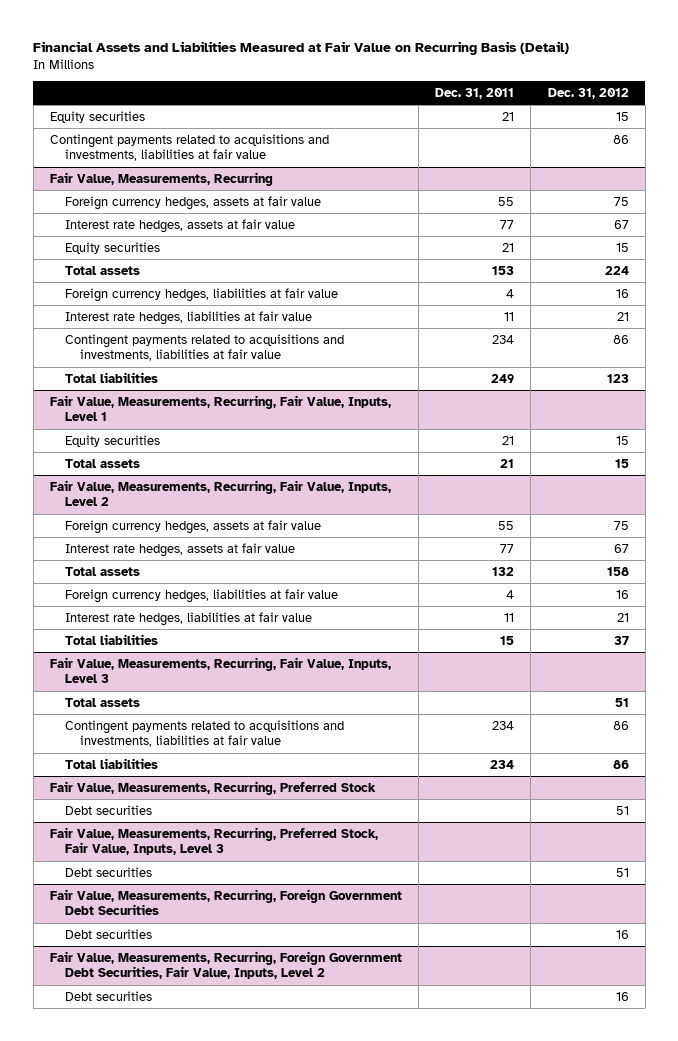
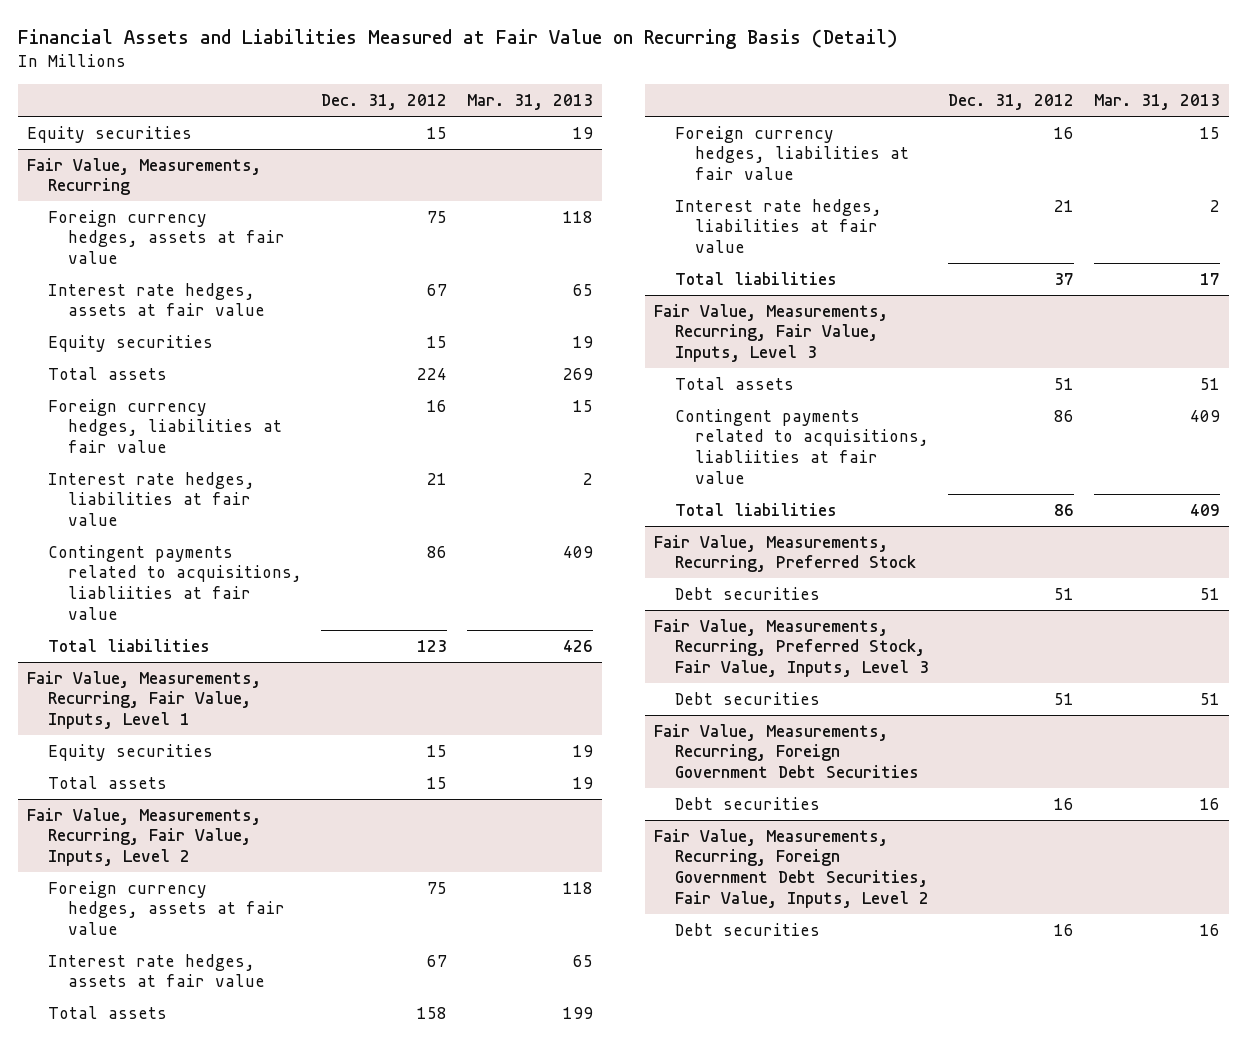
[435,87,515,99] Dec. 31, 2011 -> none
none -> [466,94,593,111] Mar. 31, 2013
[49,133,329,162] Contingent payments related to acquisitions and investments, liabilities at fair value -> none
[64,333,344,362] Contingent payments related to acquisitions and investments, liabilities at fair value -> [47,544,303,620] Contingent payments related to acquisitions, liabliities at fair value
[64,719,344,748] Contingent payments related to acquisitions and investments, liabilities at fair value -> [674,408,930,484] Contingent payments related to acquisitions, liabliities at fair value

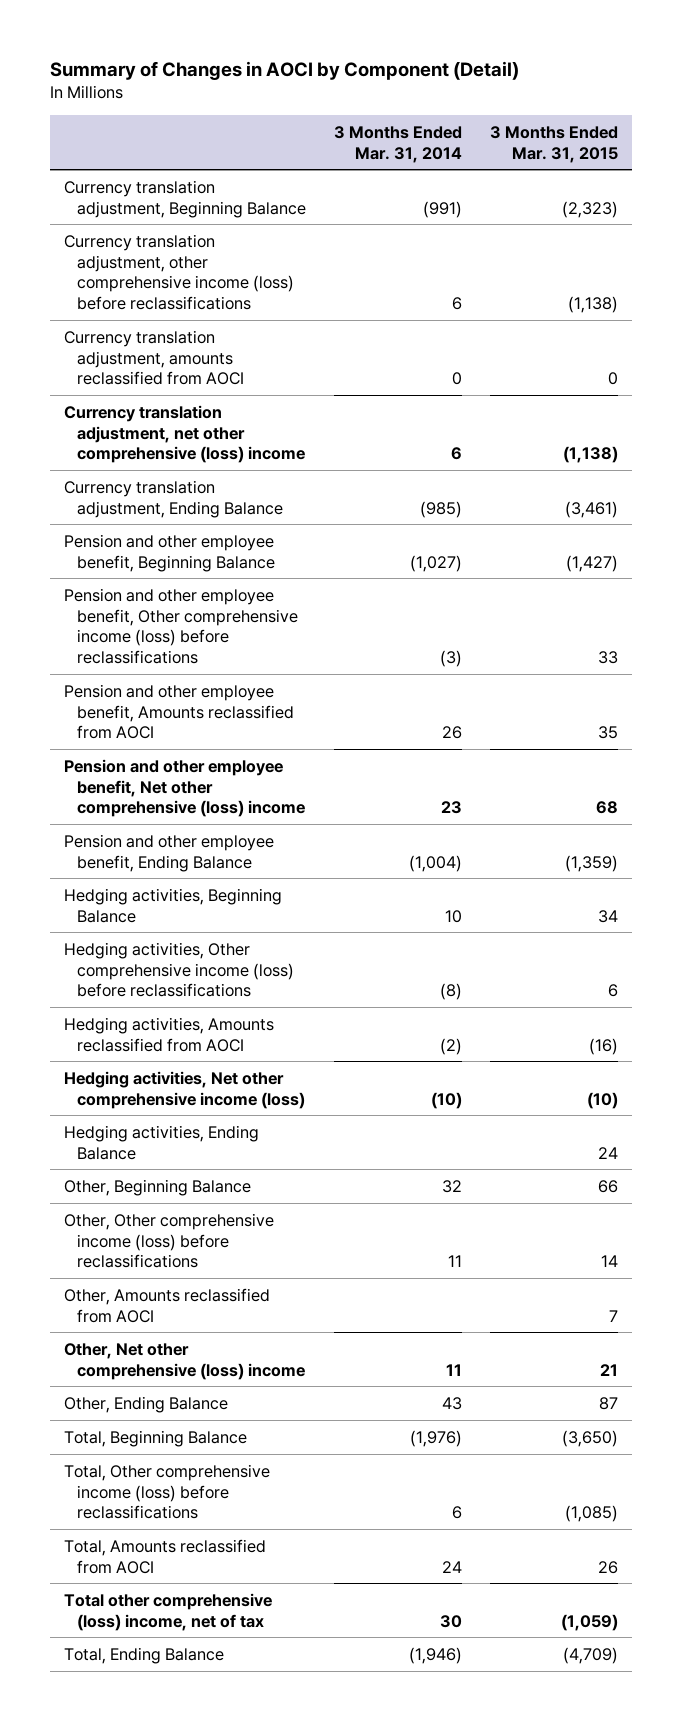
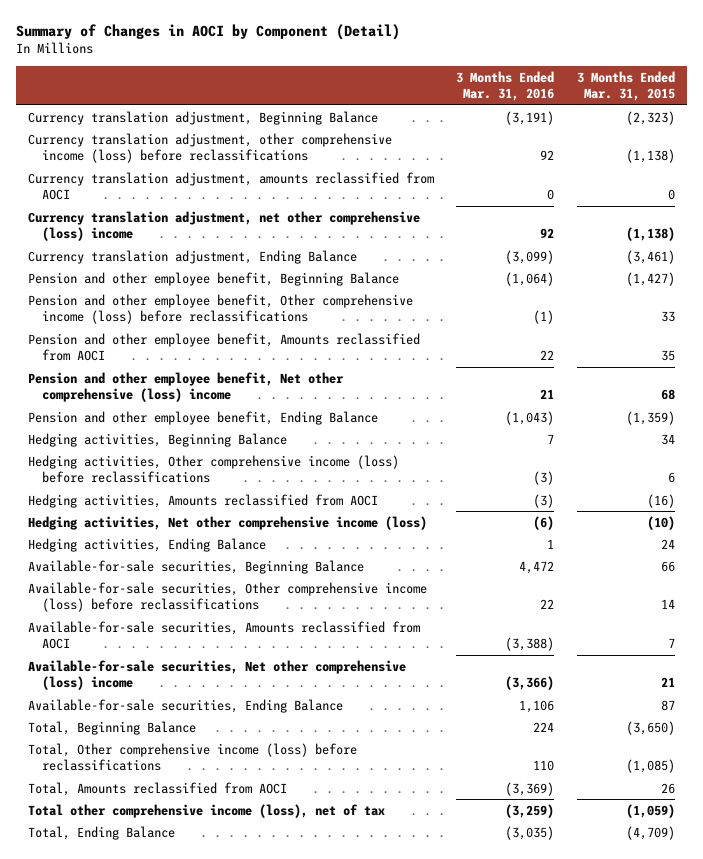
[334,125,463,163] 3 Months Ended Mar. 31, 2014 -> none
none -> [456,70,555,102] 3 Months Ended Mar. 31, 2016
[63,1178,251,1196] Other, Beginning Balance -> none
[63,1395,228,1413] Other, Ending Balance -> none
none -> [27,559,364,574] Available-for-sale securities, Beginning Balance
[63,1212,274,1269] Other, Other comprehensive income (loss) before reclassifications -> [27,581,427,612] Available-for-sale securities, Other comprehensive income (loss) before reclassifications
[63,1287,270,1323] Other, Amounts reclassified from AOCI -> [27,620,420,649] Available-for-sale securities, Amounts reclassified from AOCI
[63,1342,306,1380] Other, Net other comprehensive (loss) income -> [27,659,406,690] Available-for-sale securities, Net other comprehensive (loss) income
none -> [27,698,343,713] Available-for-sale securities, Ending Balance
[63,1592,272,1631] Total other comprehensive (loss) income, net of tax -> [27,803,385,818] Total other comprehensive income (loss), net of tax

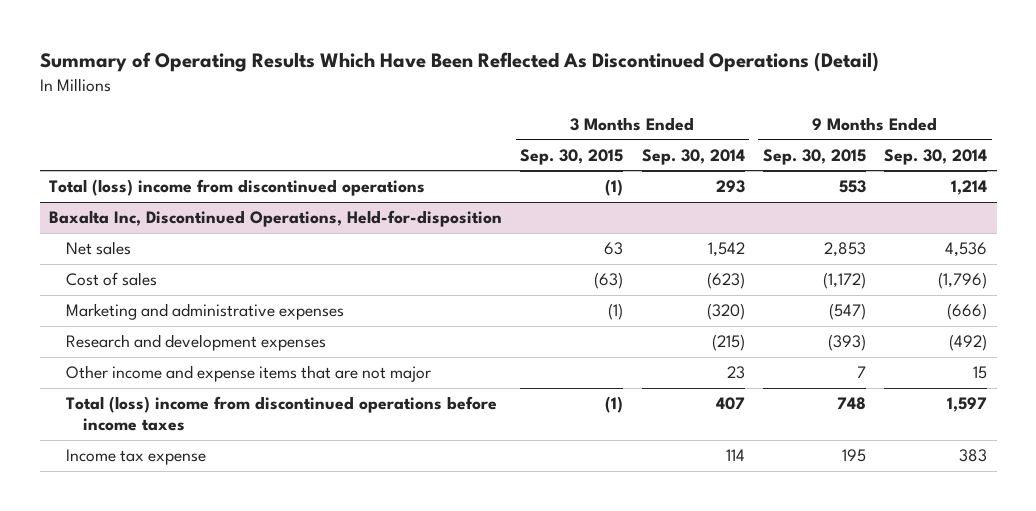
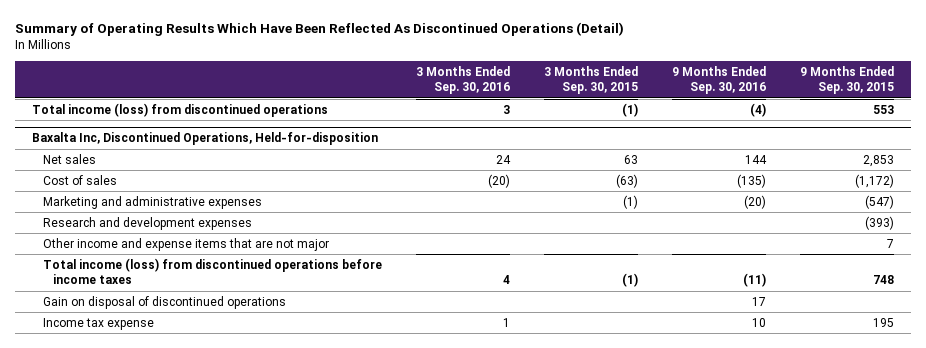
[641,148,745,165] Sep. 30, 2014 -> none
[884,148,988,165] Sep. 30, 2014 -> none
none -> [415,66,510,95] 3 Months Ended Sep. 30, 2016
none -> [672,66,767,95] 9 Months Ended Sep. 30, 2016
[48,179,425,197] Total (loss) income from discontinued operations -> [32,102,329,117] Total income (loss) from discontinued operations
[66,396,498,432] Total (loss) income from discontinued operations before income taxes -> [42,257,382,284] Total income (loss) from discontinued operations before income taxes
none -> [42,295,286,309] Gain on disposal of discontinued operations

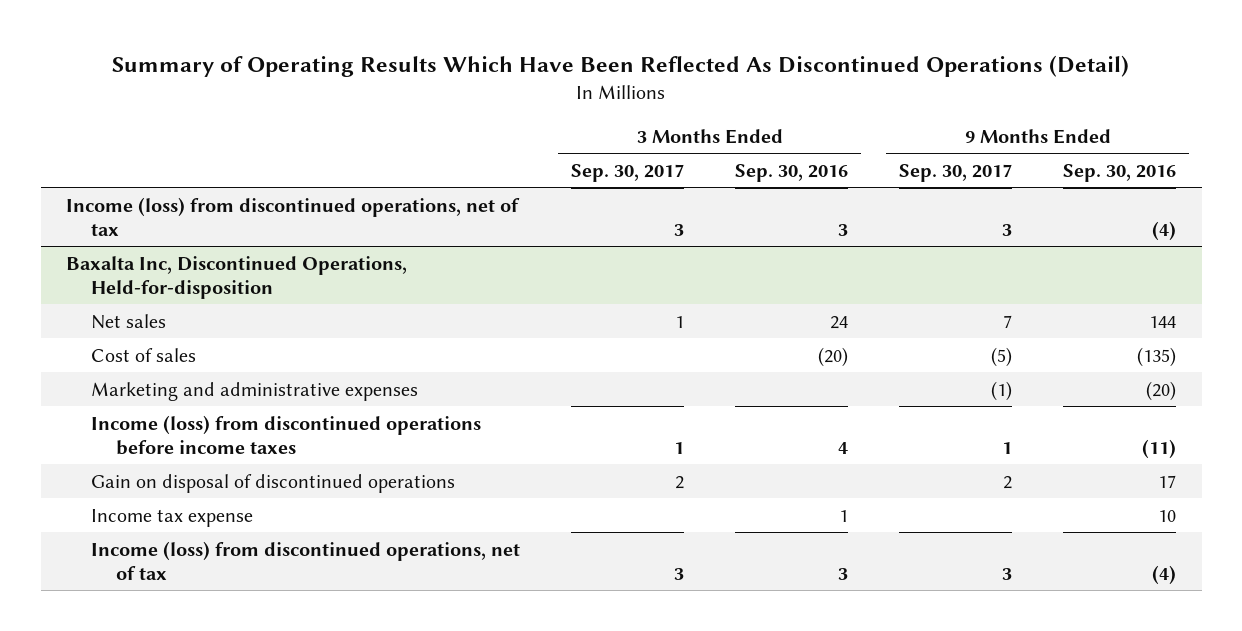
[543,66,638,95] 3 Months Ended Sep. 30, 2015 -> none
[800,66,895,95] 9 Months Ended Sep. 30, 2015 -> none
none -> [571,163,685,182] Sep. 30, 2017
none -> [899,163,1013,182] Sep. 30, 2017
[32,102,329,117] Total income (loss) from discontinued operations -> [66,196,521,236] Income (loss) from discontinued operations, net of tax
[42,216,252,230] Research and development expenses -> none
[42,237,329,251] Other income and expense items that are not major -> none
[42,257,382,284] Total income (loss) from discontinued operations before income taxes -> [91,414,482,455] Income (loss) from discontinued operations before income taxes
none -> [91,540,521,580] Income (loss) from discontinued operations, net of tax

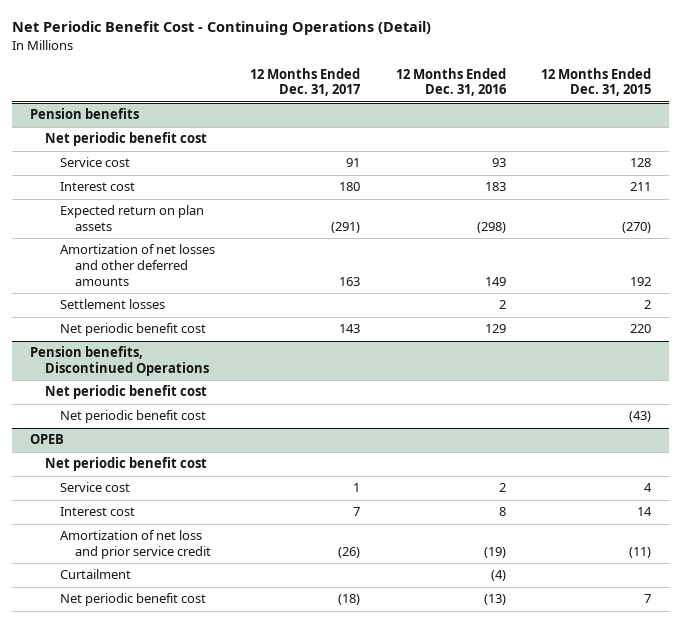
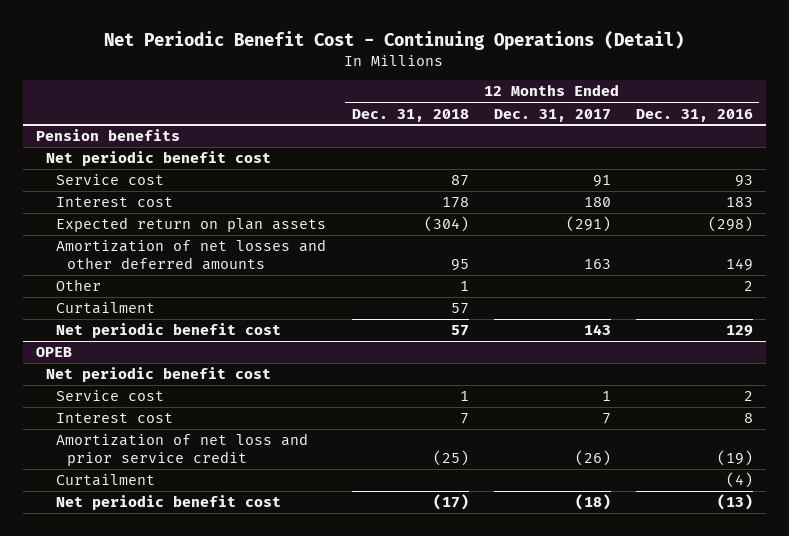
[540,67,651,97] 12 Months Ended Dec. 31, 2015 -> none
none -> [351,108,469,122] Dec. 31, 2018
[60,299,166,310] Settlement losses -> none
none -> [56,279,102,292] Other
none -> [56,302,156,315] Curtailment
[30,346,210,377] Pension benefits, Discontinued Operations -> none
[45,385,208,400] Net periodic benefit cost -> none
[60,410,207,424] Net periodic benefit cost -> none

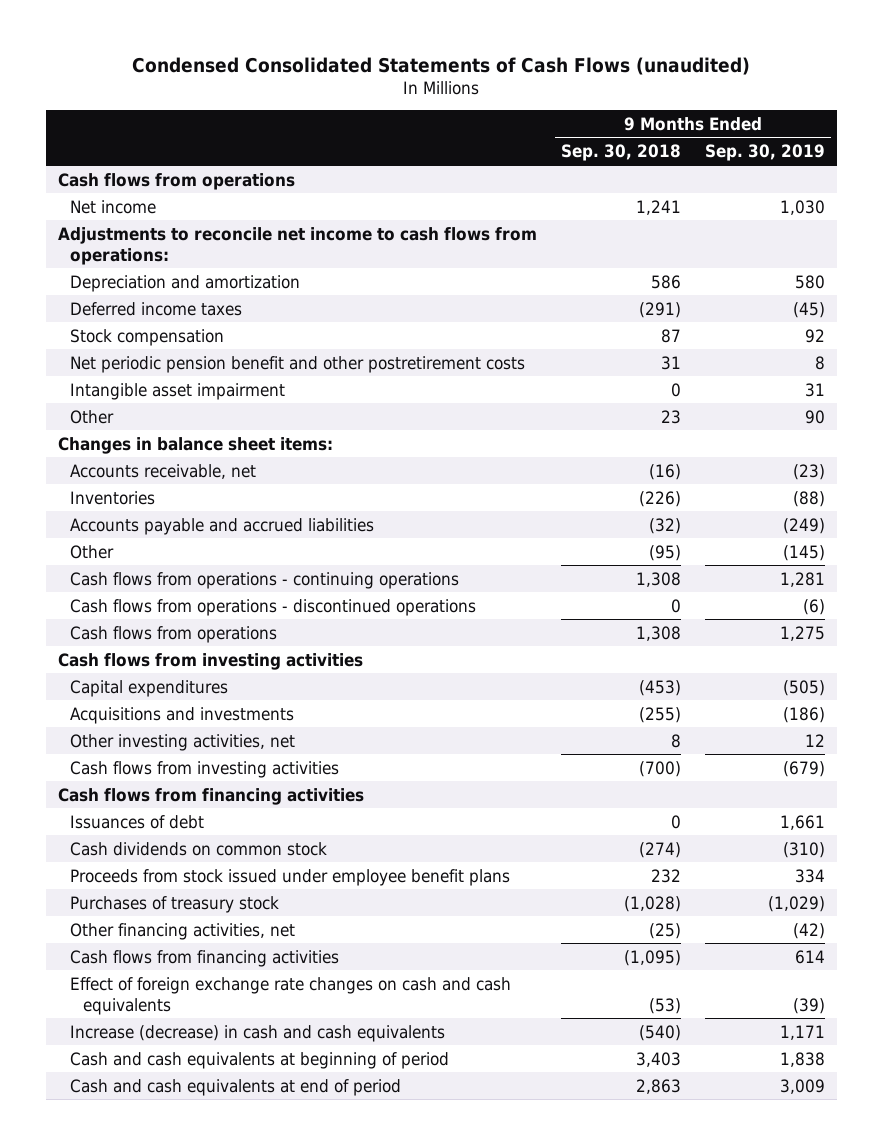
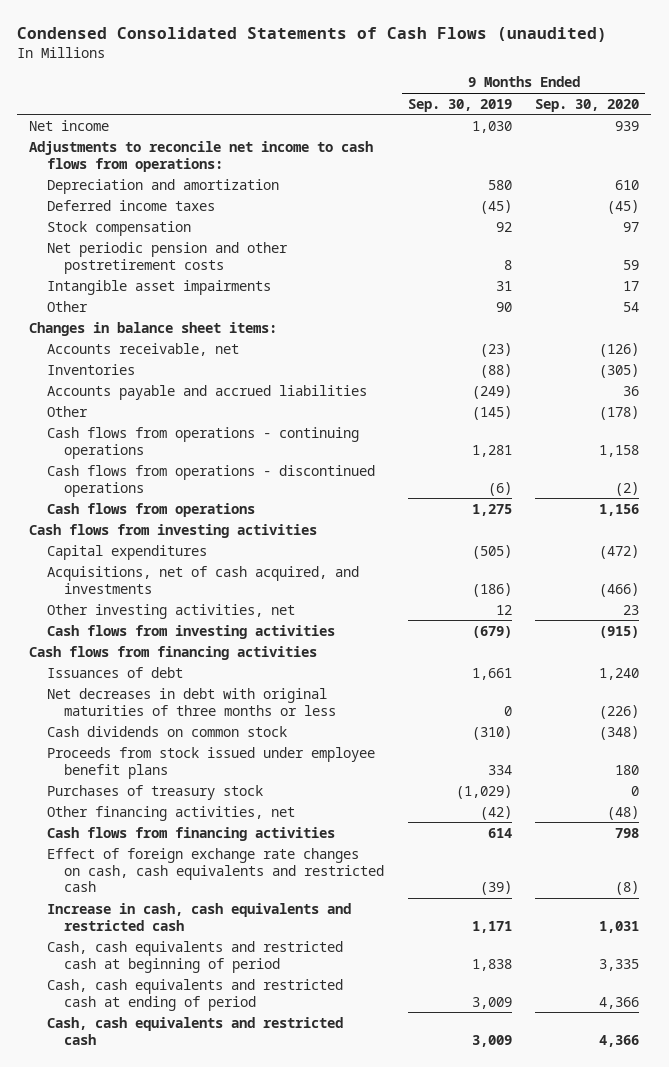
[560,144,681,162] Sep. 30, 2018 -> none
none -> [535,98,640,112] Sep. 30, 2020
[58,172,296,190] Cash flows from operations -> none
[70,355,526,373] Net periodic pension benefit and other postretirement costs -> [46,241,288,274] Net periodic pension and other postretirement costs
[70,382,286,400] Intangible asset impairment -> [46,279,271,295] Intangible asset impairments
[70,706,295,724] Acquisitions and investments -> [46,565,359,594] Acquisitions, net of cash acquired, and investments
none -> [46,687,337,716] Net decreases in debt with original maturities of three months or less
[70,976,512,1015] Effect of foreign exchange rate changes on cash and cash equivalents -> [46,847,385,893] Effect of foreign exchange rate changes on cash, cash equivalents and restricted cash
[70,1024,446,1042] Increase (decrease) in cash and cash equivalents -> [46,902,351,931] Increase in cash, cash equivalents and restricted cash
[70,1051,450,1069] Cash and cash equivalents at beginning of period -> [46,940,343,973] Cash, cash equivalents and restricted cash at beginning of period
[70,1078,402,1096] Cash and cash equivalents at end of period -> [46,978,343,1011] Cash, cash equivalents and restricted cash at ending of period
none -> [46,1016,343,1045] Cash, cash equivalents and restricted cash

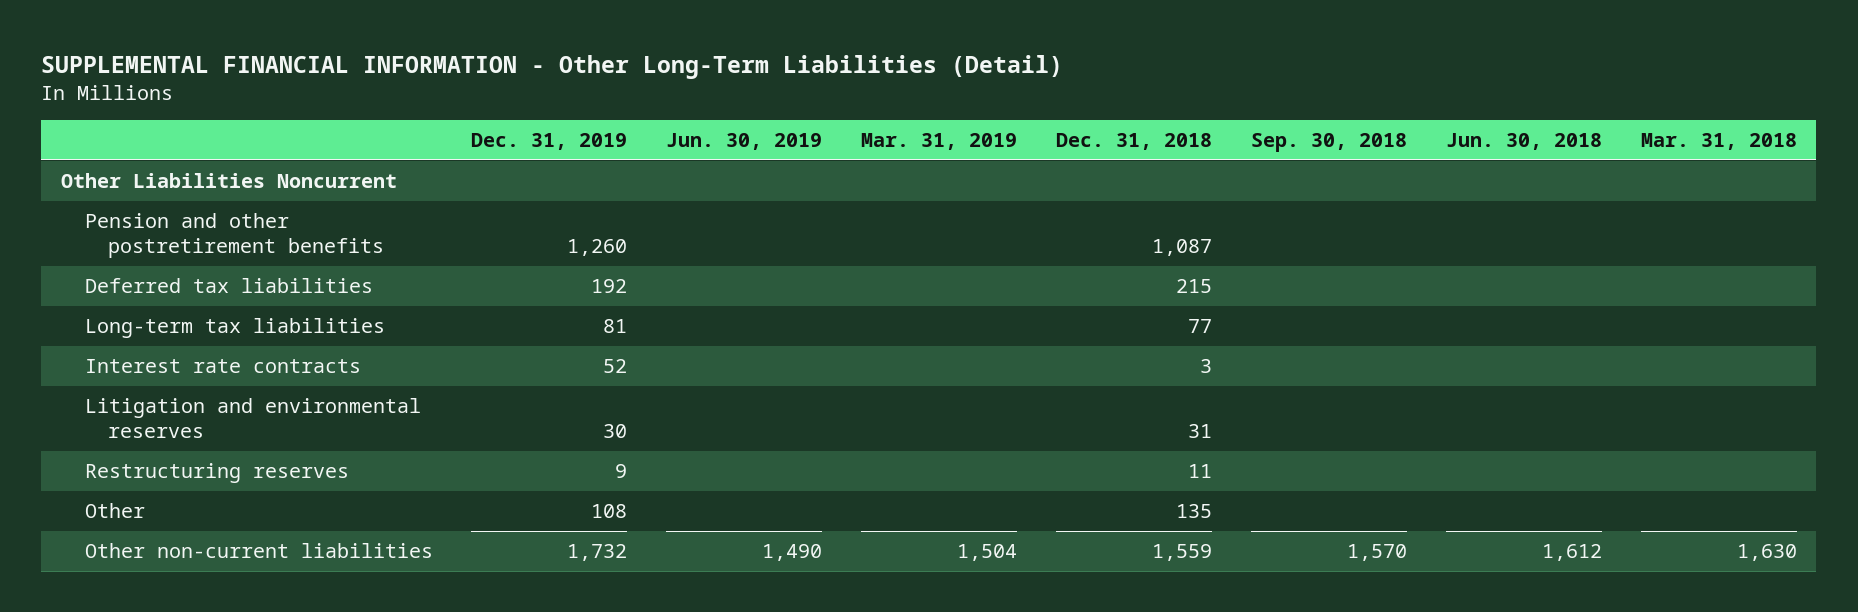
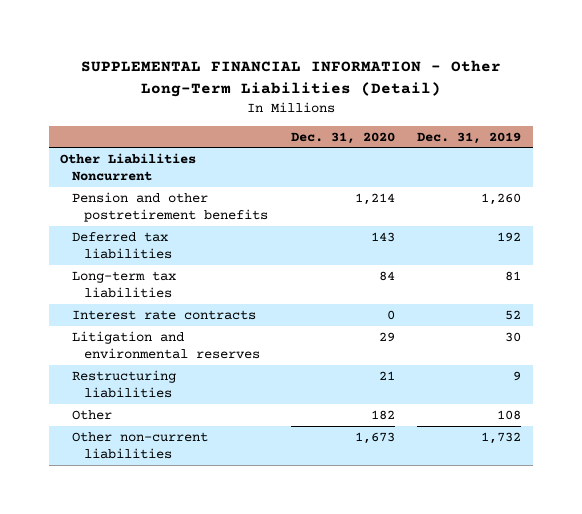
[666,133,823,151] Jun. 30, 2019 -> none
[861,133,1018,151] Mar. 31, 2019 -> none
[1056,133,1213,151] Dec. 31, 2018 -> none
[1251,133,1408,153] Sep. 30, 2018 -> none
[1445,133,1602,151] Jun. 30, 2018 -> none
[1640,133,1797,151] Mar. 31, 2018 -> none
none -> [290,131,395,144] Dec. 31, 2020
[84,463,349,484] Restructuring reserves -> [72,369,177,399] Restructuring liabilities

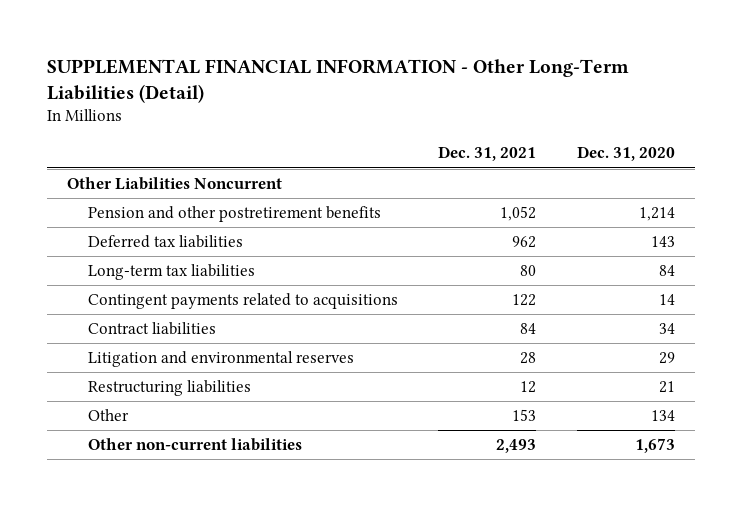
[417,131,522,144] Dec. 31, 2019 -> none
none -> [438,146,537,162] Dec. 31, 2021
[72,309,257,320] Interest rate contracts -> none
none -> [87,293,398,310] Contingent payments related to acquisitions
none -> [87,322,216,336] Contract liabilities
[370,409,395,420] 182 -> [650,410,675,422] 134

